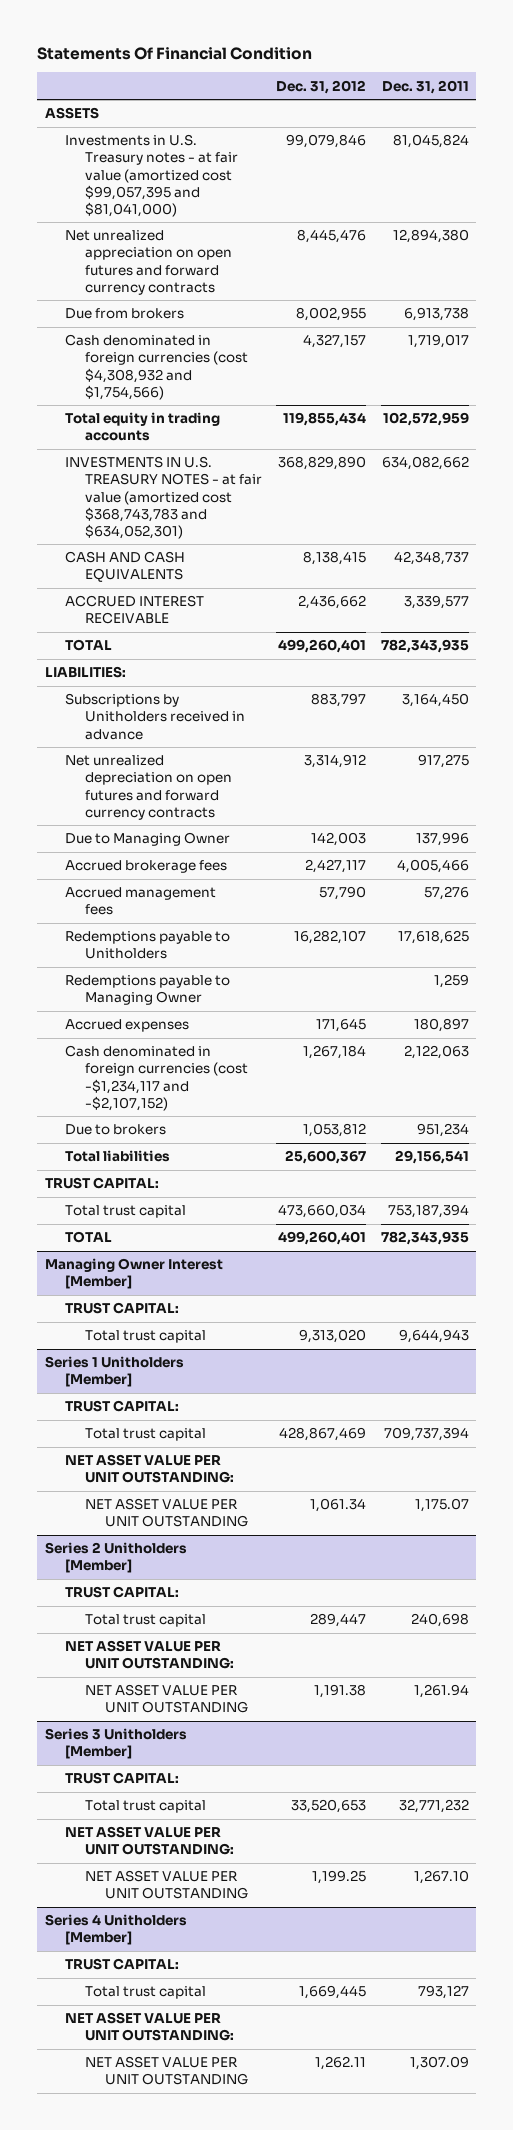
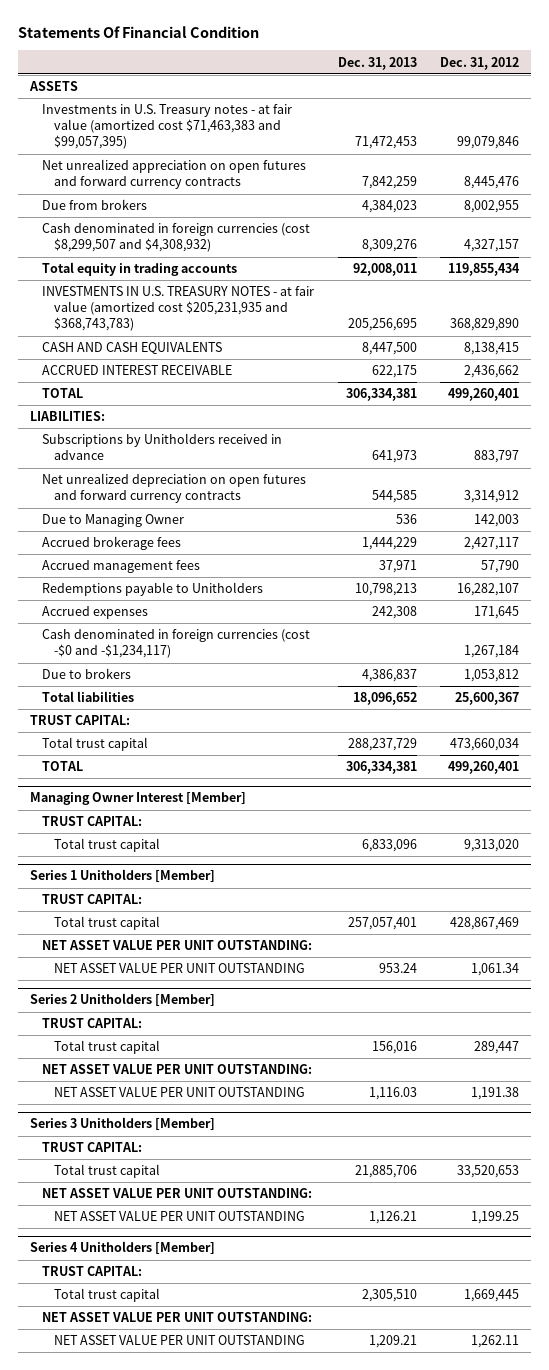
[381,79,469,94] Dec. 31, 2011 -> none
none -> [337,56,417,70] Dec. 31, 2013
[64,134,238,217] Investments in U.S. Treasury notes - at fair value (amortized cost $99,057,395 and $81,041,000) -> [42,104,293,150] Investments in U.S. Treasury notes - at fair value (amortized cost $71,463,383 and $99,057,395)
[64,334,248,400] Cash denominated in foreign currencies (cost $4,308,932 and $1,754,566) -> [42,223,311,253] Cash denominated in foreign currencies (cost $8,299,507 and $4,308,932)
[64,456,262,539] INVESTMENTS IN U.S. TREASURY NOTES - at fair value (amortized cost $368,743,783 and $634,052,301) -> [42,286,315,332] INVESTMENTS IN U.S. TREASURY NOTES - at fair value (amortized cost $205,231,935 and $368,743,783)
[64,975,230,1006] Redemptions payable to Managing Owner -> none
[64,1045,248,1111] Cash denominated in foreign currencies (cost -$1,234,117 and -$2,107,152) -> [42,629,311,659] Cash denominated in foreign currencies (cost -$0 and -$1,234,117)

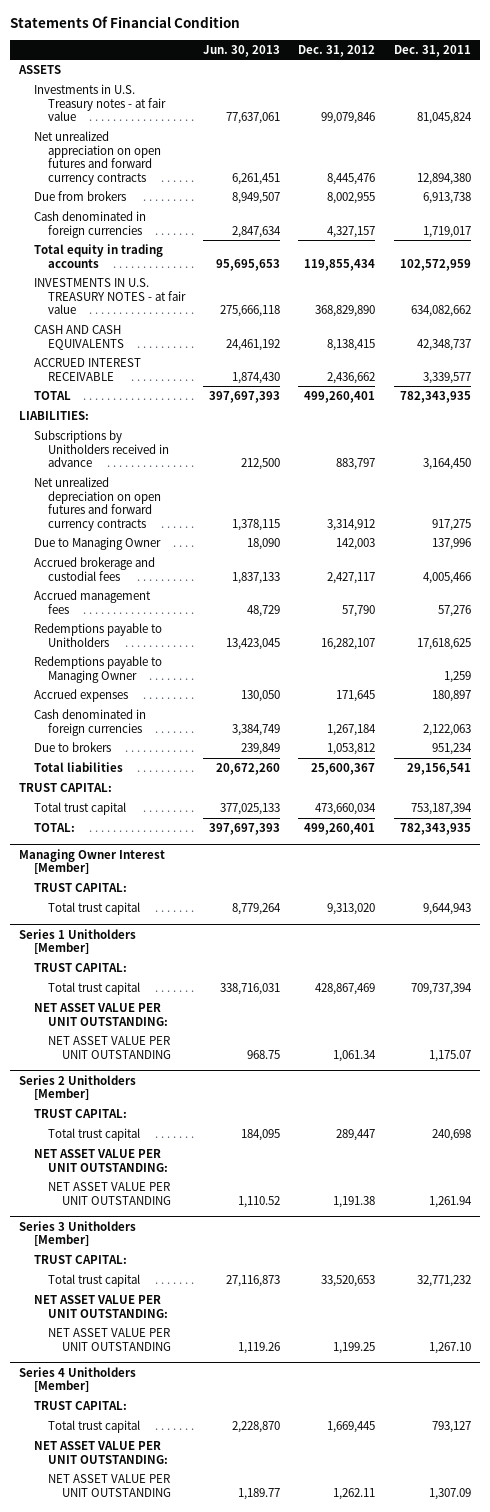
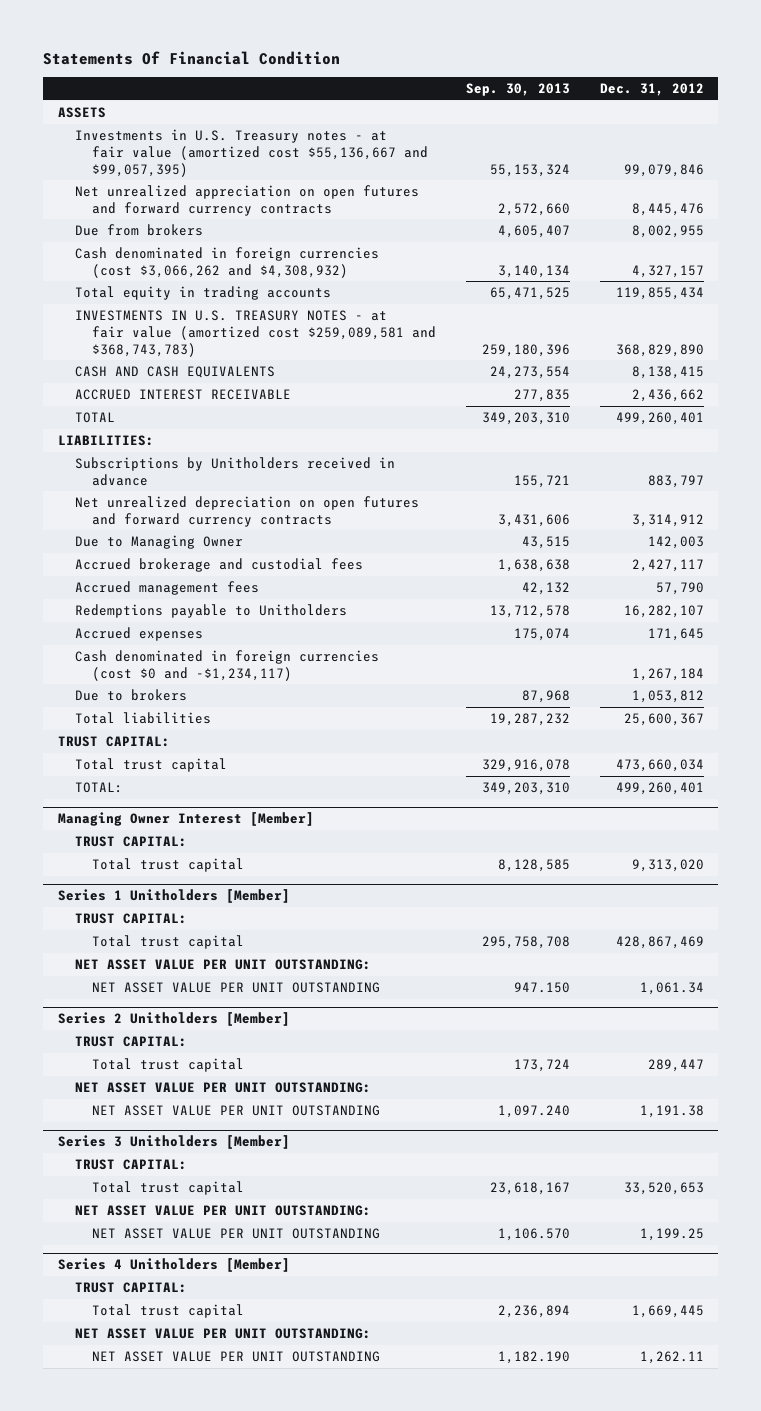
[202,44,280,57] Jun. 30, 2013 -> none
[393,44,471,57] Dec. 31, 2011 -> none
none -> [466,83,571,97] Sep. 30, 2013
[33,84,166,122] Investments in U.S. Treasury notes - at fair value -> [75,128,429,177] Investments in U.S. Treasury notes - at fair value (amortized cost $55,136,667 and $99,057,395)
[33,211,146,238] Cash denominated in foreign currencies -> [75,246,380,278] Cash denominated in foreign currencies (cost $3,066,262 and $4,308,932)
[33,278,186,315] INVESTMENTS IN U.S. TREASURY NOTES - at fair value -> [75,309,437,357] INVESTMENTS IN U.S. TREASURY NOTES - at fair value (amortized cost $259,089,581 and $368,743,783)
[33,656,162,683] Redemptions payable to Managing Owner -> none
[33,709,146,736] Cash denominated in foreign currencies -> [75,649,380,681] Cash denominated in foreign currencies (cost $0 and -$1,234,117)

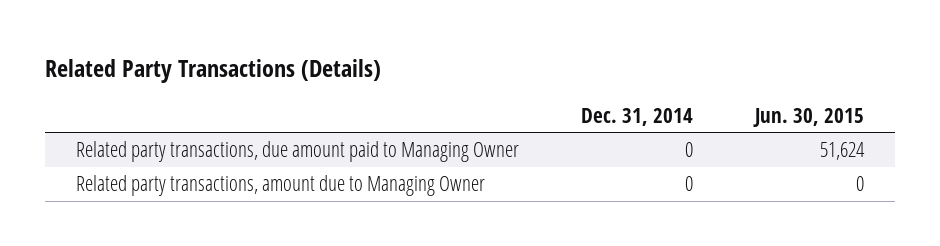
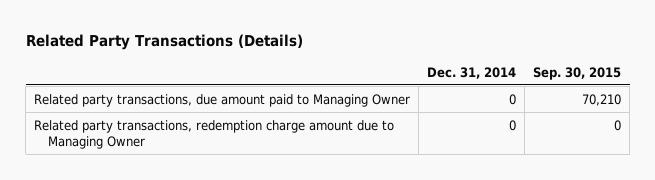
[753,107,865,127] Jun. 30, 2015 -> none
none -> [533,66,622,80] Sep. 30, 2015
[75,175,485,197] Related party transactions, amount due to Managing Owner -> [34,119,395,150] Related party transactions, redemption charge amount due to Managing Owner

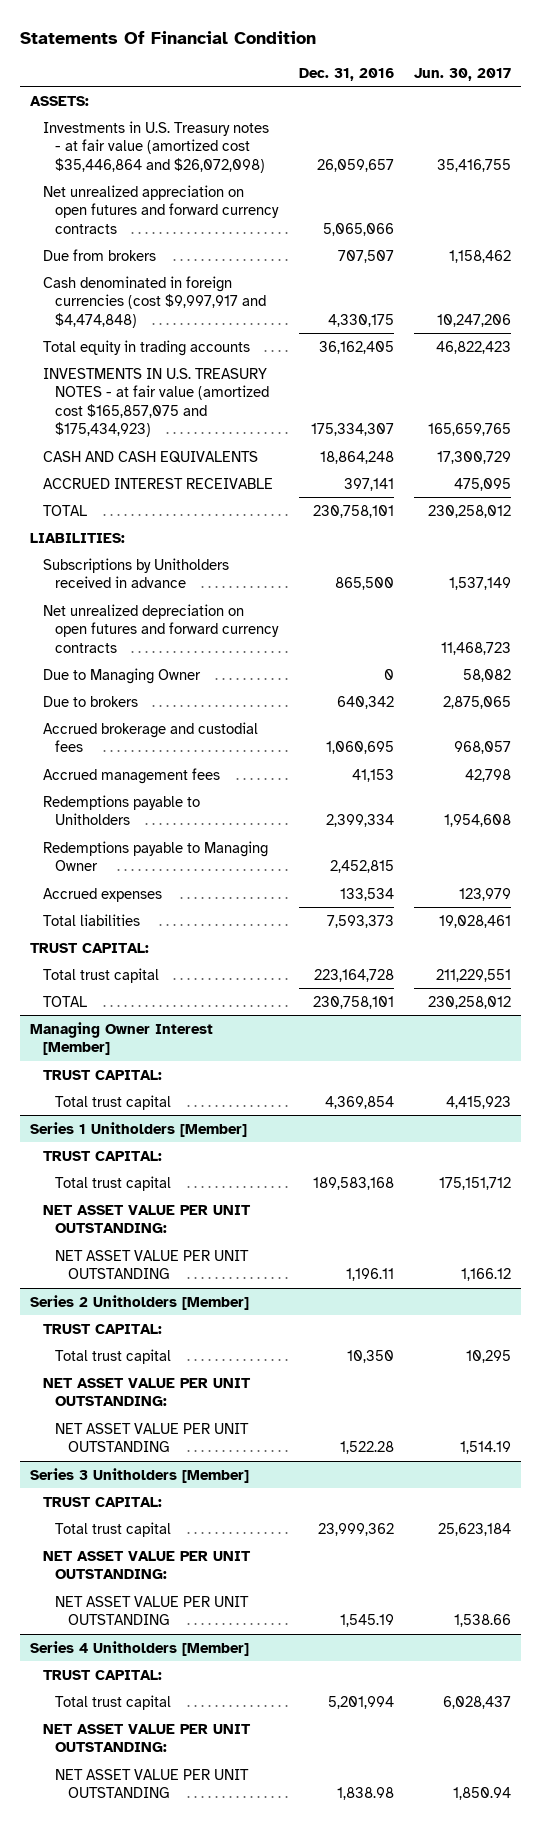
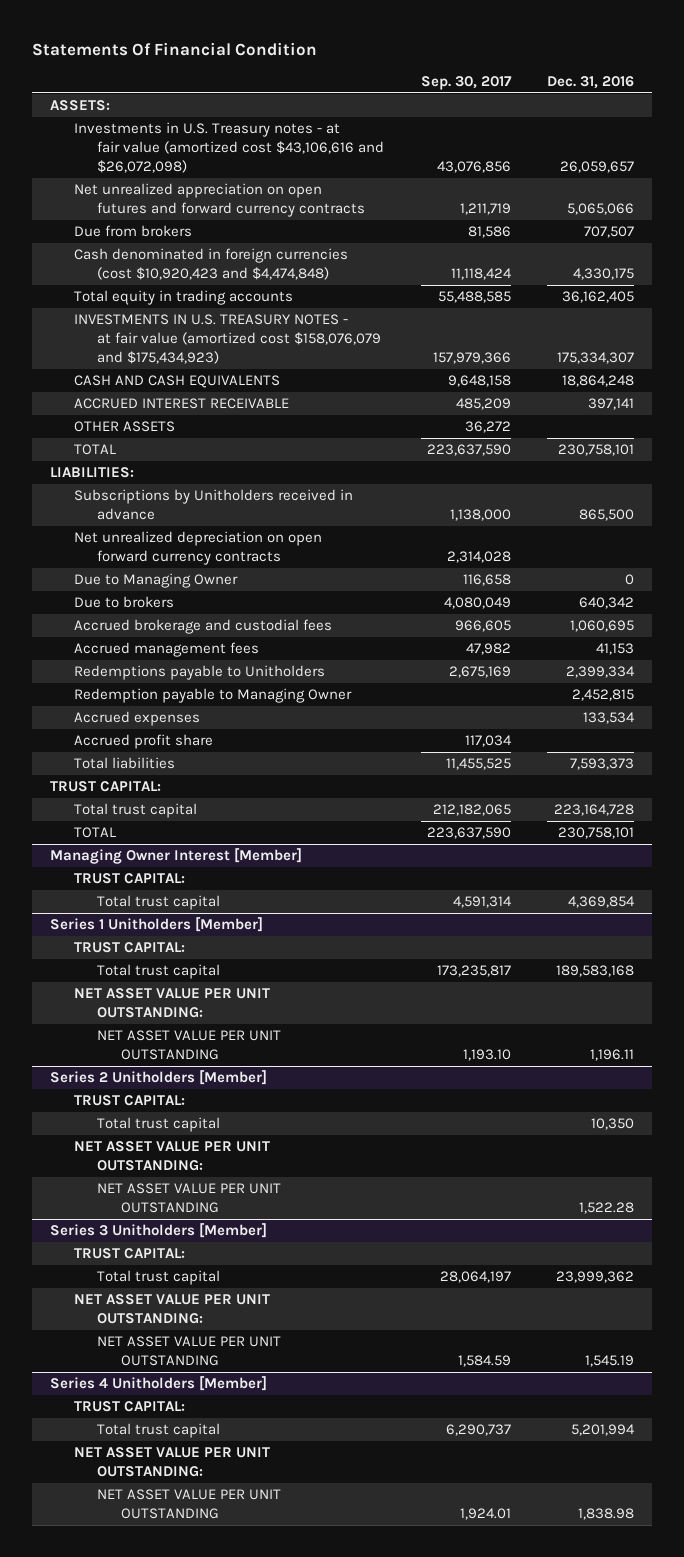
[413,67,511,81] Jun. 30, 2017 -> none
none -> [420,76,512,91] Sep. 30, 2017
[42,120,269,173] Investments in U.S. Treasury notes - at fair value (amortized cost $35,446,864 and $26,072,098) -> [73,122,385,174] Investments in U.S. Treasury notes - at fair value (amortized cost $43,106,616 and $26,072,098)
[42,275,267,328] Cash denominated in foreign currencies (cost $9,997,917 and $4,474,848) -> [73,248,348,281] Cash denominated in foreign currencies (cost $10,920,423 and $4,474,848)
[42,367,270,438] INVESTMENTS IN U.S. TREASURY NOTES - at fair value (amortized cost $165,857,075 and $175,434,923) -> [73,314,382,365] INVESTMENTS IN U.S. TREASURY NOTES - at fair value (amortized cost $158,076,079 and $175,434,923)
none -> [73,421,175,433] OTHER ASSETS
[42,603,280,653] Net unrealized depreciation on open futures and forward currency contracts -> [73,531,322,566] Net unrealized depreciation on open forward currency contracts
[42,840,268,872] Redemptions payable to Managing Owner -> [73,688,352,704] Redemption payable to Managing Owner
none -> [73,734,213,750] Accrued profit share

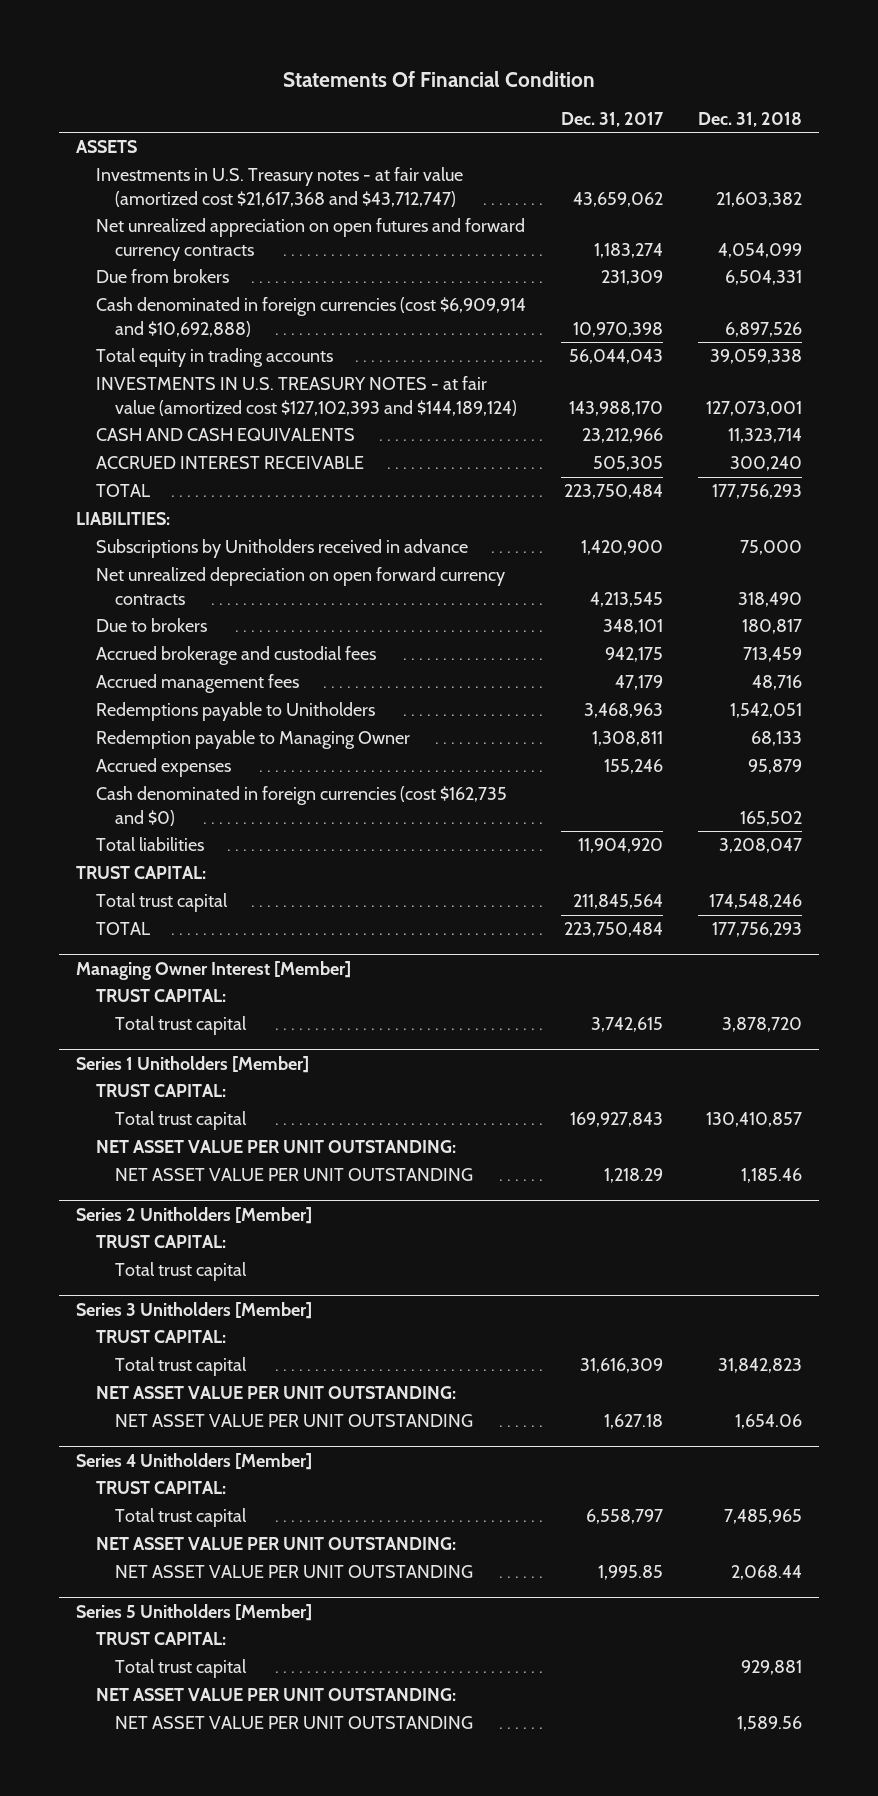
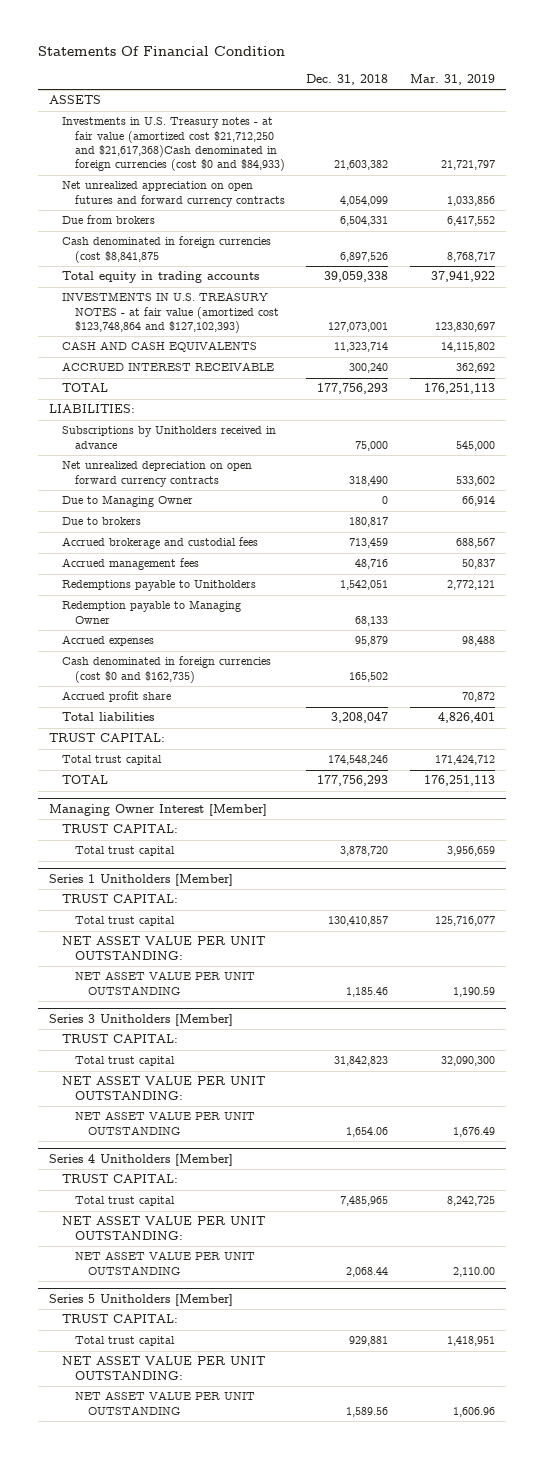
[560,111,664,127] Dec. 31, 2017 -> none
none -> [409,73,495,85] Mar. 31, 2019
[95,167,463,207] Investments in U.S. Treasury notes - at fair value (amortized cost $21,617,368 and $43,712,747) -> [61,117,285,172] Investments in U.S. Treasury notes - at fair value (amortized cost $21,712,250 and $21,617,368)Cash denominated in foreign currencies (cost $0 and $84,933)
[95,297,526,337] Cash denominated in foreign currencies (cost $6,909,914 and $10,692,888) -> [61,236,271,263] Cash denominated in foreign currencies (cost $8,841,875
[95,376,517,416] INVESTMENTS IN U.S. TREASURY NOTES - at fair value (amortized cost $127,102,393 and $144,189,124) -> [61,292,279,334] INVESTMENTS IN U.S. TREASURY NOTES - at fair value (amortized cost $123,748,864 and $127,102,393)
none -> [61,495,193,508] Due to Managing Owner
[95,786,507,826] Cash denominated in foreign currencies (cost $162,735 and $0) -> [61,656,271,683] Cash denominated in foreign currencies (cost $0 and $162,735)
none -> [61,691,171,703] Accrued profit share
[76,1206,313,1224] Series 2 Unitholders [Member] -> none
[95,1235,226,1249] TRUST CAPITAL: -> none
[114,1262,247,1282] Total trust capital -> none

